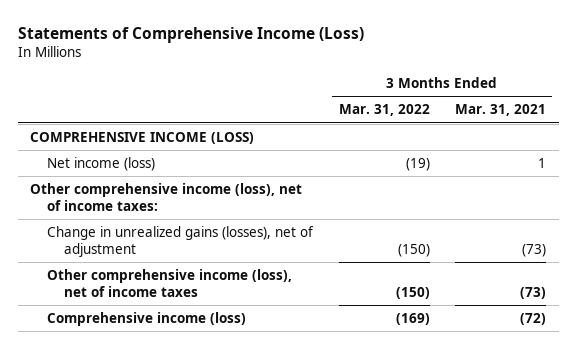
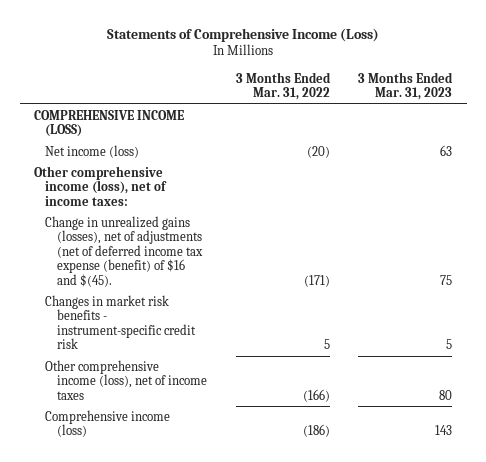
[455,104,547,117] Mar. 31, 2021 -> none
none -> [358,71,454,101] 3 Months Ended Mar. 31, 2023
[405,157,430,171] (19) -> [306,145,330,158] (20)
[47,225,315,258] Change in unrealized gains (losses), net of adjustment -> [45,215,203,287] Change in unrealized gains (losses), net of adjustments (net of deferred income tax expense (benefit) of $16 and $(45).
[397,244,430,258] (150) -> [303,274,330,287] (171)
none -> [45,294,196,350] Changes in market risk benefits - instrument-specific credit risk
[395,287,430,300] (150) -> [302,388,330,402] (166)
[395,312,430,325] (169) -> [302,424,330,438] (186)

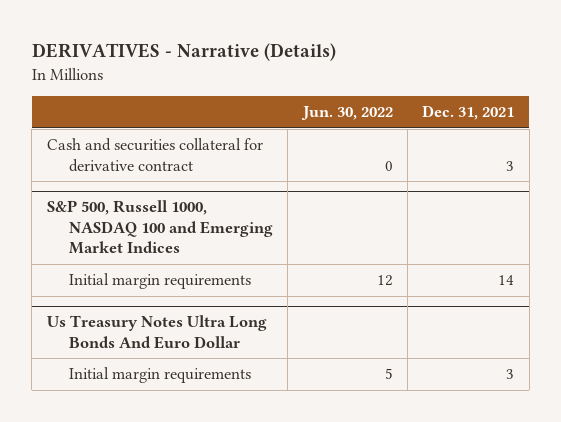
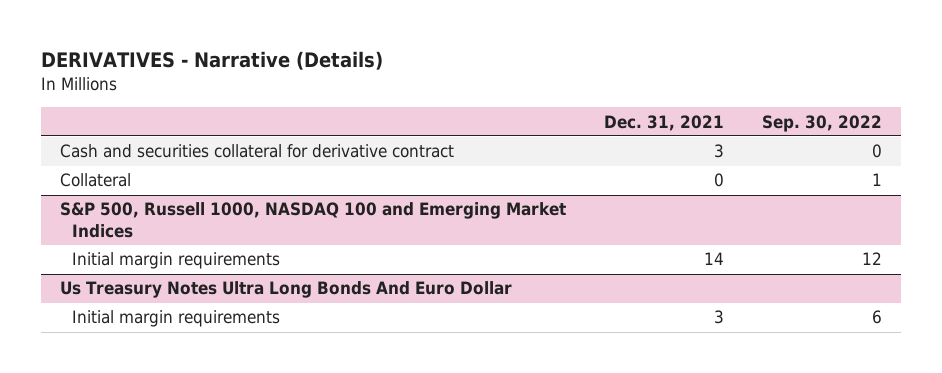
[300,106,393,121] Jun. 30, 2022 -> none
none -> [762,114,883,132] Sep. 30, 2022
none -> [60,173,132,188] Collateral

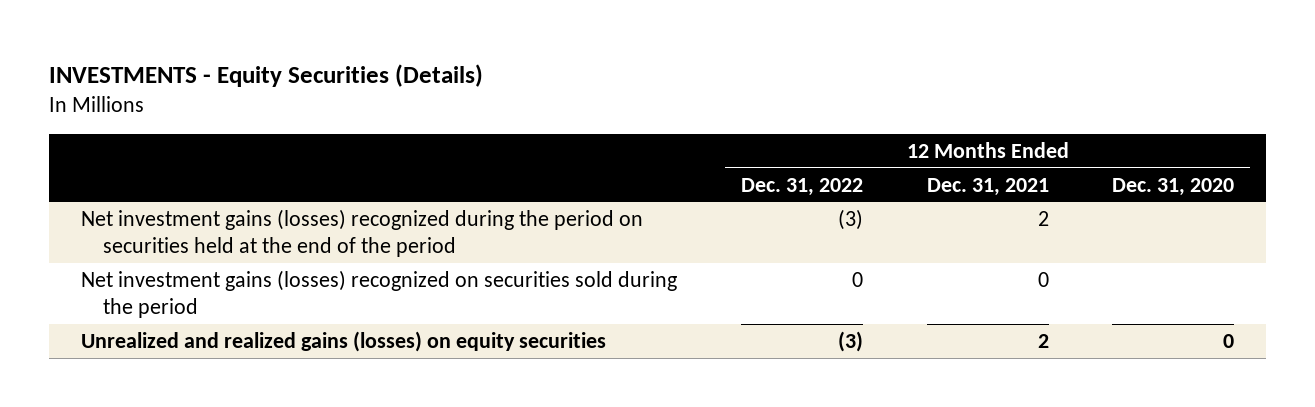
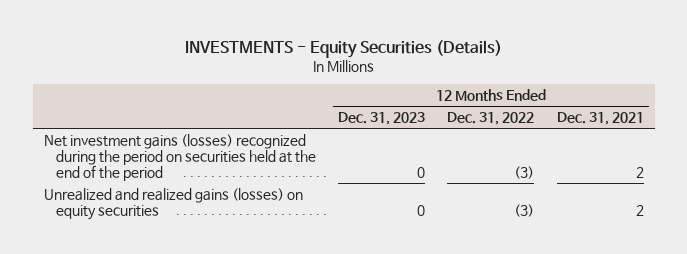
[1112,177,1235,196] Dec. 31, 2020 -> none
none -> [338,112,426,126] Dec. 31, 2023
[81,269,678,318] Net investment gains (losses) recognized on securities sold during the period -> none

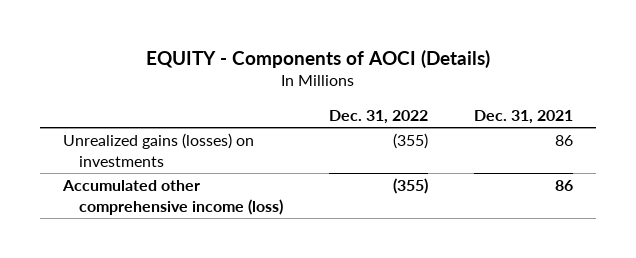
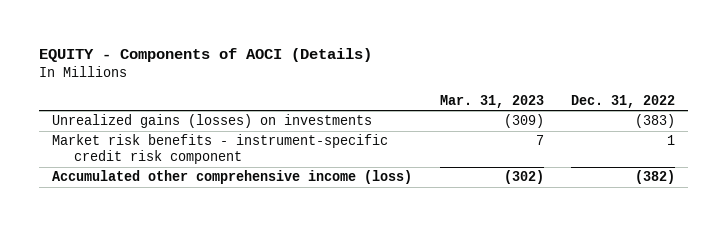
[473,109,573,124] Dec. 31, 2021 -> none
none -> [439,94,544,108] Mar. 31, 2023
[392,133,428,150] (355) -> [634,114,675,129] (383)
none -> [52,134,389,165] Market risk benefits - instrument-specific credit risk component
[392,178,428,195] (355) -> [634,170,675,185] (382)

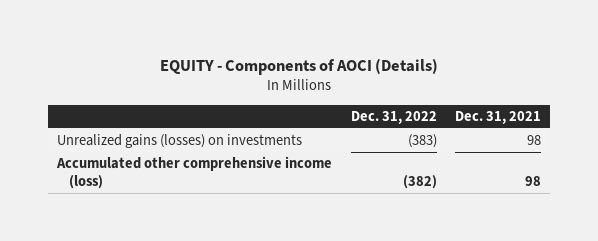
[439,94,544,108] Mar. 31, 2023 -> none
none -> [455,110,542,124] Dec. 31, 2021
[52,134,389,165] Market risk benefits - instrument-specific credit risk component -> none

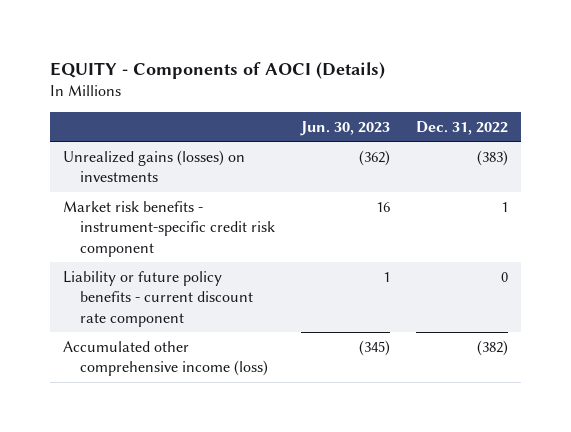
[455,110,542,124] Dec. 31, 2021 -> none
none -> [299,120,390,136] Jun. 30, 2023
none -> [63,200,275,257] Market risk benefits - instrument-specific credit risk component
none -> [63,270,253,327] Liability or future policy benefits - current discount rate component

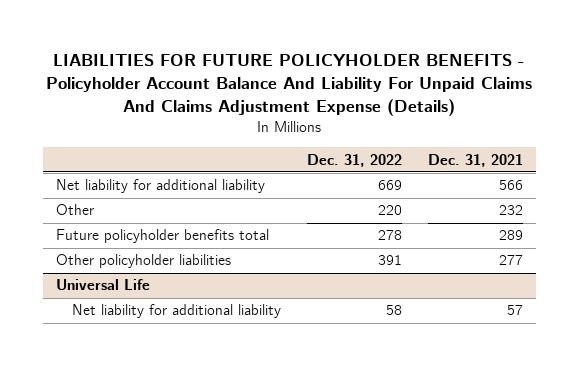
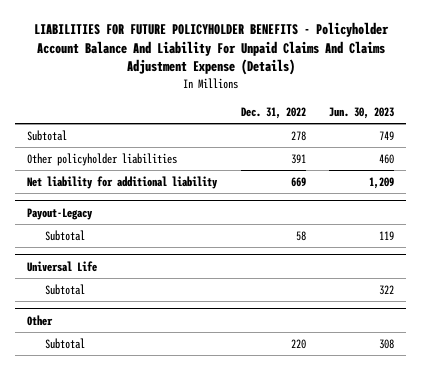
[427,153,523,167] Dec. 31, 2021 -> none
none -> [329,106,395,119] Jun. 30, 2023
[55,204,94,216] Other -> none
[55,229,269,244] Future policyholder benefits total -> [27,129,68,141] Subtotal
[55,179,265,194] Net liability for additional liability -> [27,175,219,189] Net liability for additional liability
none -> [27,207,94,220] Payout-Legacy
none -> [44,229,85,241] Subtotal
[72,304,282,319] Net liability for additional liability -> none
none -> [44,283,85,295] Subtotal
none -> [27,314,54,326] Other
none -> [44,337,85,349] Subtotal

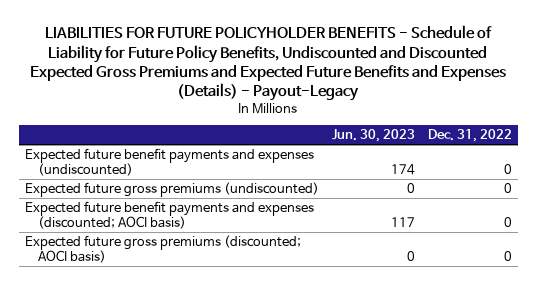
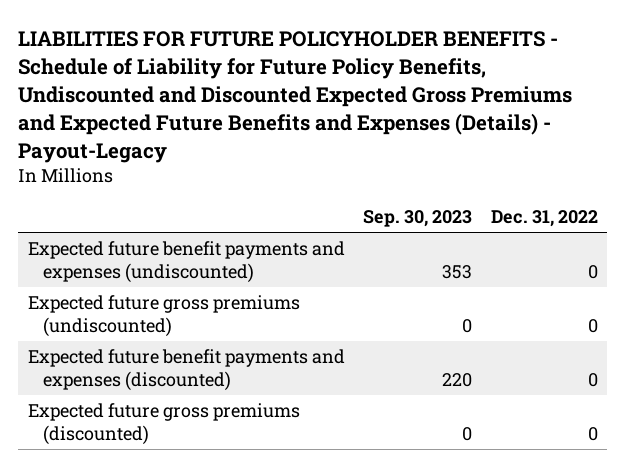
[331,129,415,143] Jun. 30, 2023 -> none
none -> [363,209,473,227] Sep. 30, 2023
[25,200,315,229] Expected future benefit payments and expenses (discounted; AOCI basis) -> [27,349,345,391] Expected future benefit payments and expenses (discounted)
[25,234,302,263] Expected future gross premiums (discounted; AOCI basis) -> [27,403,300,445] Expected future gross premiums (discounted)

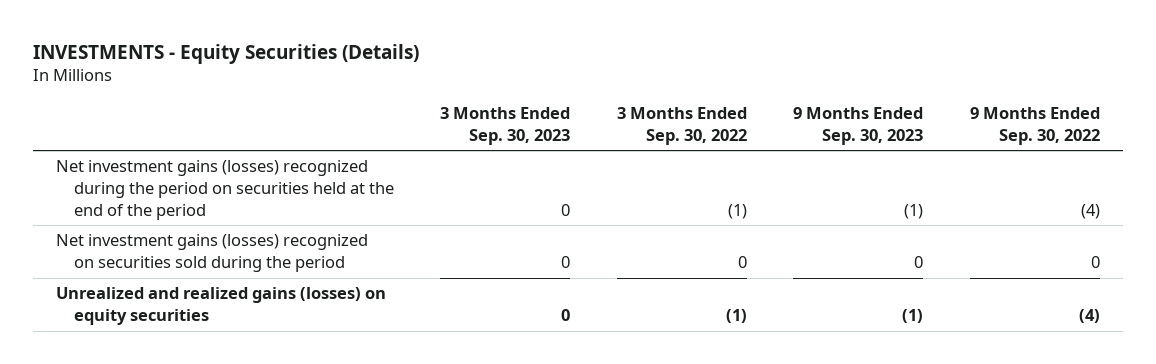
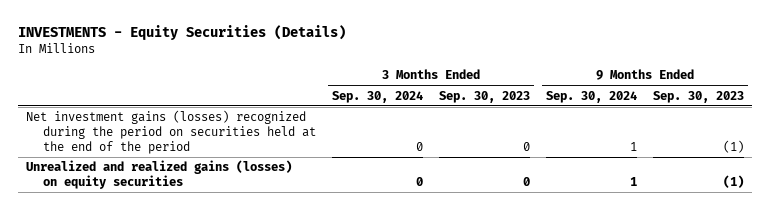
[616,107,747,145] 3 Months Ended Sep. 30, 2022 -> none
[969,107,1100,145] 9 Months Ended Sep. 30, 2022 -> none
none -> [331,90,423,103] Sep. 30, 2024
none -> [546,90,638,103] Sep. 30, 2024
[56,234,369,273] Net investment gains (losses) recognized on securities sold during the period -> none

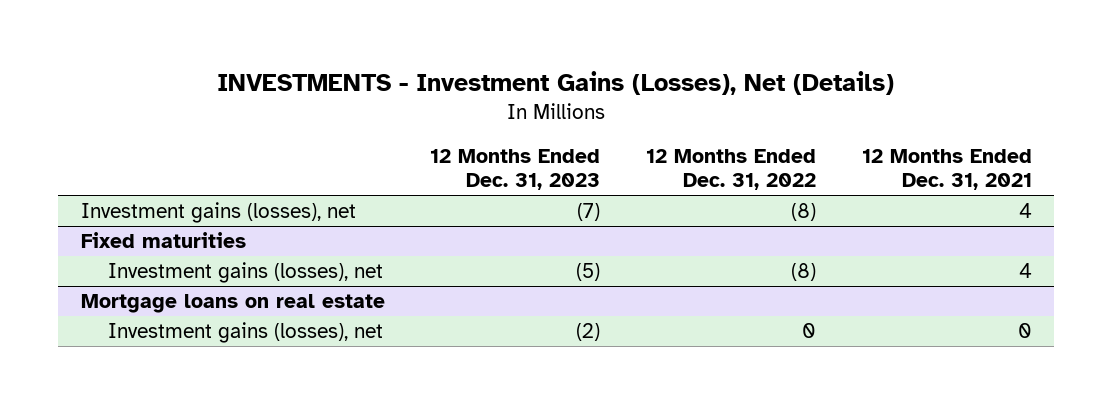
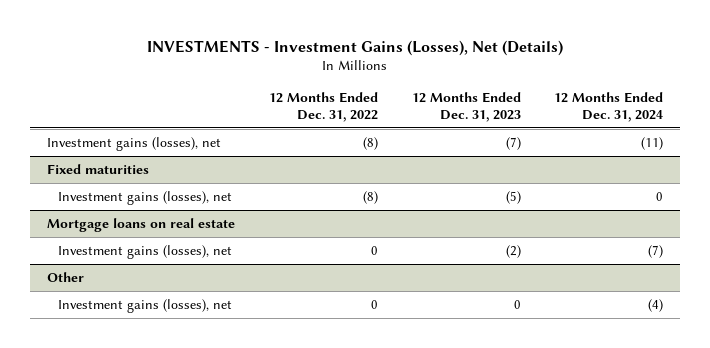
[861,148,1032,191] 12 Months Ended Dec. 31, 2021 -> none
none -> [554,92,664,122] 12 Months Ended Dec. 31, 2024
none -> [47,271,85,282] Other
none -> [58,298,233,313] Investment gains (losses), net

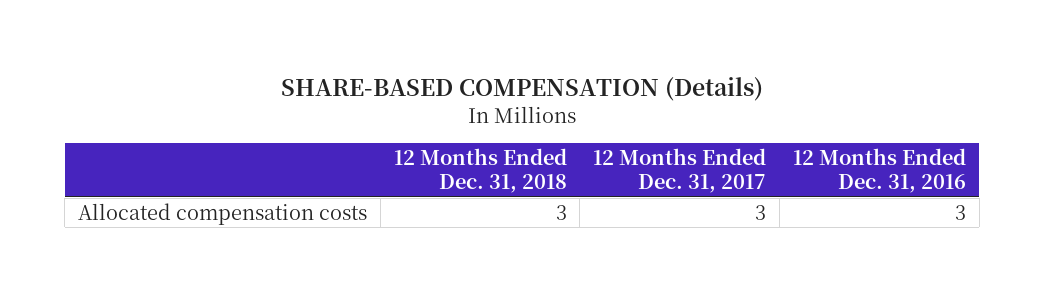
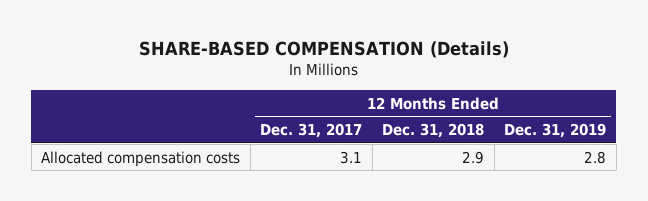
[792,147,966,194] 12 Months Ended Dec. 31, 2016 -> none
none -> [504,122,607,138] Dec. 31, 2019
[555,205,567,221] 3 -> [462,150,485,164] 2.9
[755,205,767,221] 3 -> [340,150,363,164] 3.1

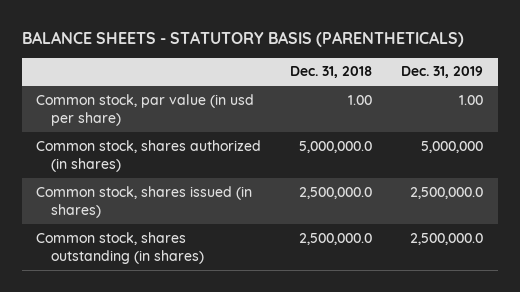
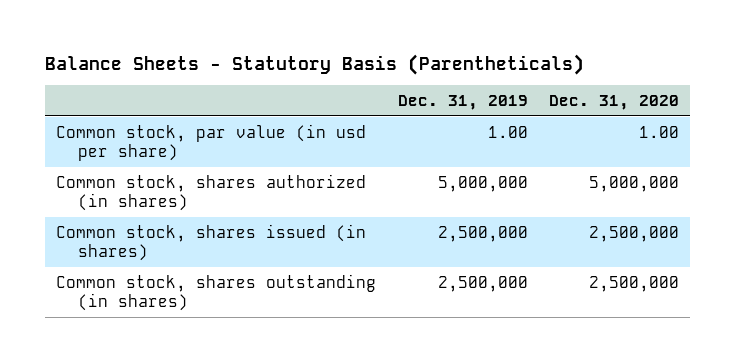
[21,30,464,47] BALANCE SHEETS - STATUTORY BASIS (PARENTHETICALS) -> [45,53,585,75] Balance Sheets - Statutory Basis (Parentheticals)
[290,66,373,79] Dec. 31, 2018 -> none
none -> [548,94,679,110] Dec. 31, 2020
[410,186,484,199] 2,500,000.0 -> [437,225,528,242] 2,500,000
[410,232,484,245] 2,500,000.0 -> [437,275,528,292] 2,500,000

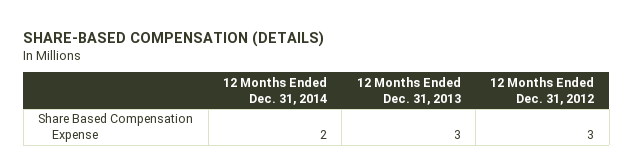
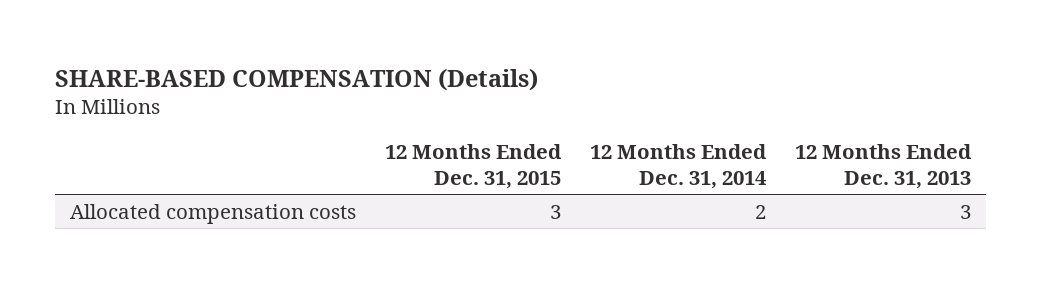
[23,30,325,47] SHARE-BASED COMPENSATION (DETAILS) -> [54,67,538,91] SHARE-BASED COMPENSATION (Details)
[490,76,595,105] 12 Months Ended Dec. 31, 2012 -> none
none -> [384,143,562,190] 12 Months Ended Dec. 31, 2015
[38,113,194,143] Share Based Compensation Expense -> [69,203,356,224] Allocated compensation costs

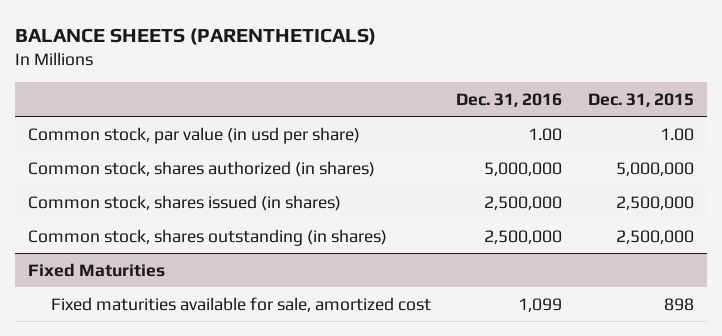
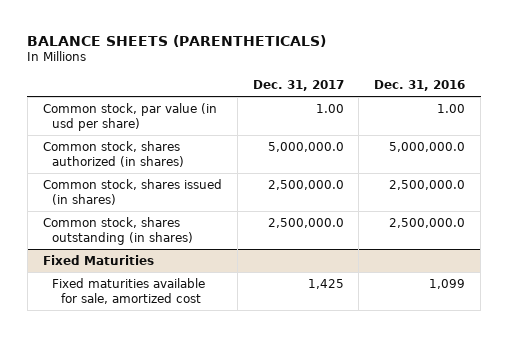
[587,92,694,107] Dec. 31, 2015 -> none
none -> [252,79,344,91] Dec. 31, 2017
[484,161,563,176] 5,000,000 -> [389,141,466,152] 5,000,000.0
[484,195,563,210] 2,500,000 -> [389,179,466,190] 2,500,000.0
[484,229,563,244] 2,500,000 -> [389,217,466,228] 2,500,000.0

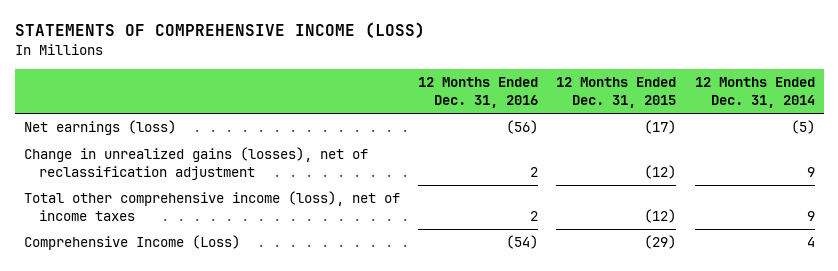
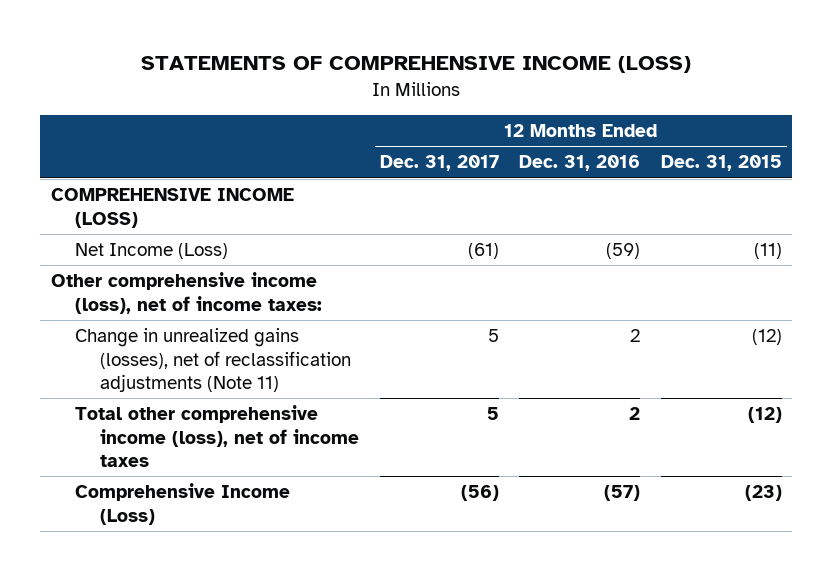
[694,77,815,109] 12 Months Ended Dec. 31, 2014 -> none
none -> [379,155,499,172] Dec. 31, 2017
none -> [50,188,294,228] COMPREHENSIVE INCOME (LOSS)
[23,120,176,136] Net earnings (loss) -> [75,243,229,260] Net Income (Loss)
[506,120,539,135] (56) -> [606,243,641,260] (59)
[644,120,677,135] (17) -> [753,243,782,260] (11)
none -> [50,272,323,314] Other comprehensive income (loss), net of income taxes:
[23,147,368,181] Change in unrealized gains (losses), net of reclassification adjustment -> [75,328,352,392] Change in unrealized gains (losses), net of reclassification adjustments (Note 11)
[506,235,539,250] (54) -> [604,485,641,502] (57)
[644,235,677,250] (29) -> [744,485,782,502] (23)

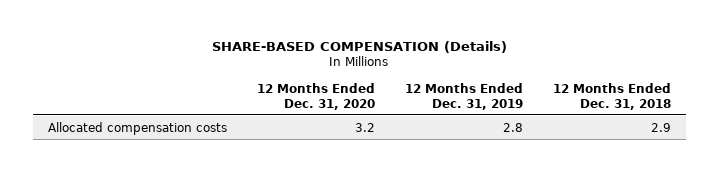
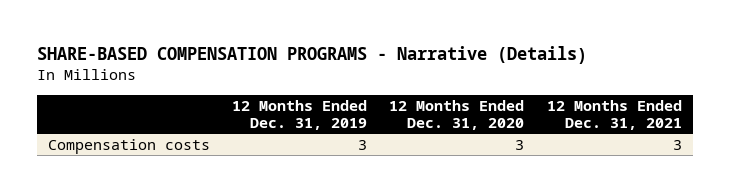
[212,40,508,53] SHARE-BASED COMPENSATION (Details) -> [37,46,588,65] SHARE-BASED COMPENSATION PROGRAMS - Narrative (Details)
[552,83,671,110] 12 Months Ended Dec. 31, 2018 -> none
none -> [546,99,682,131] 12 Months Ended Dec. 31, 2021
[47,121,227,135] Allocated compensation costs -> [48,138,211,154] Compensation costs
[354,122,375,132] 3.2 -> [515,139,525,150] 3
[502,122,523,132] 2.8 -> [358,139,368,150] 3

